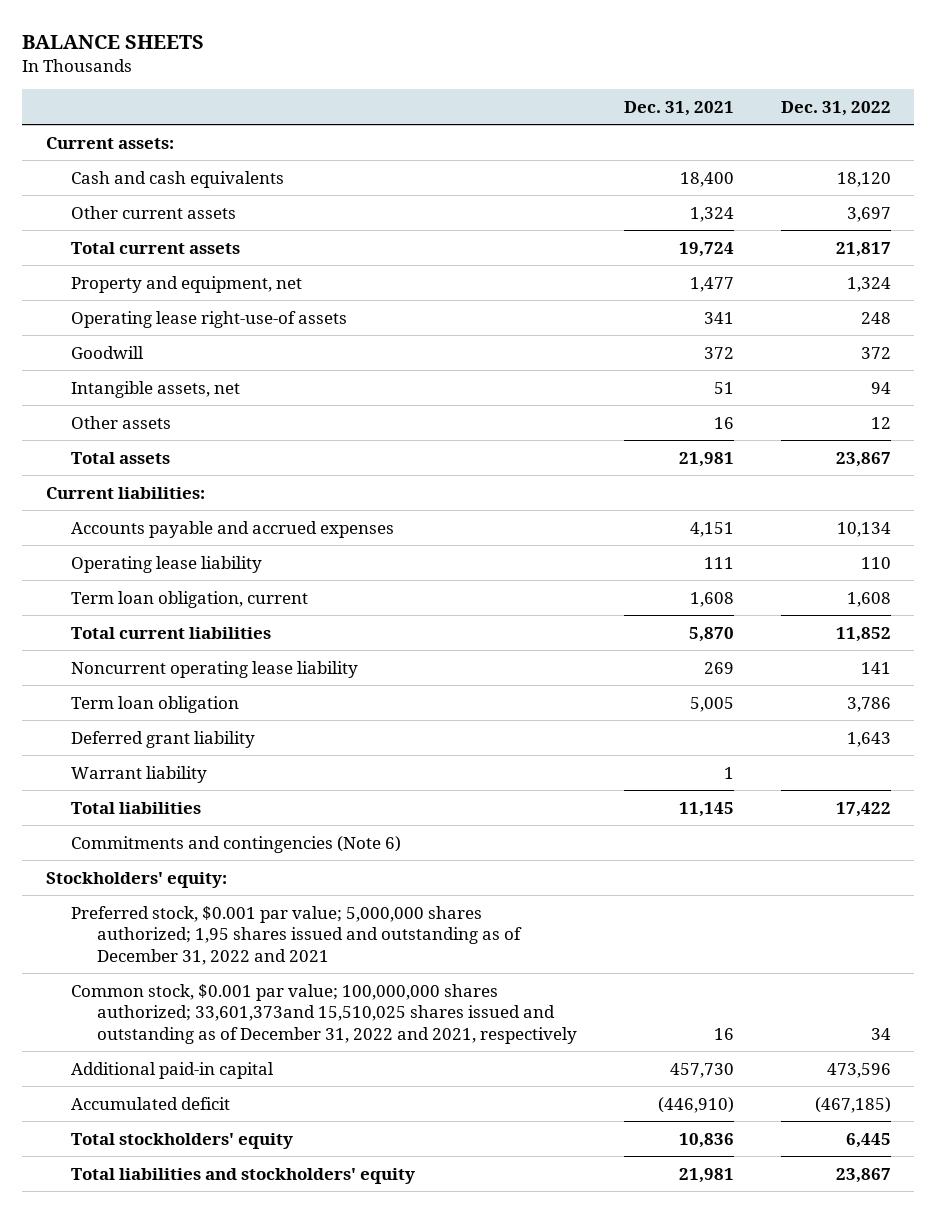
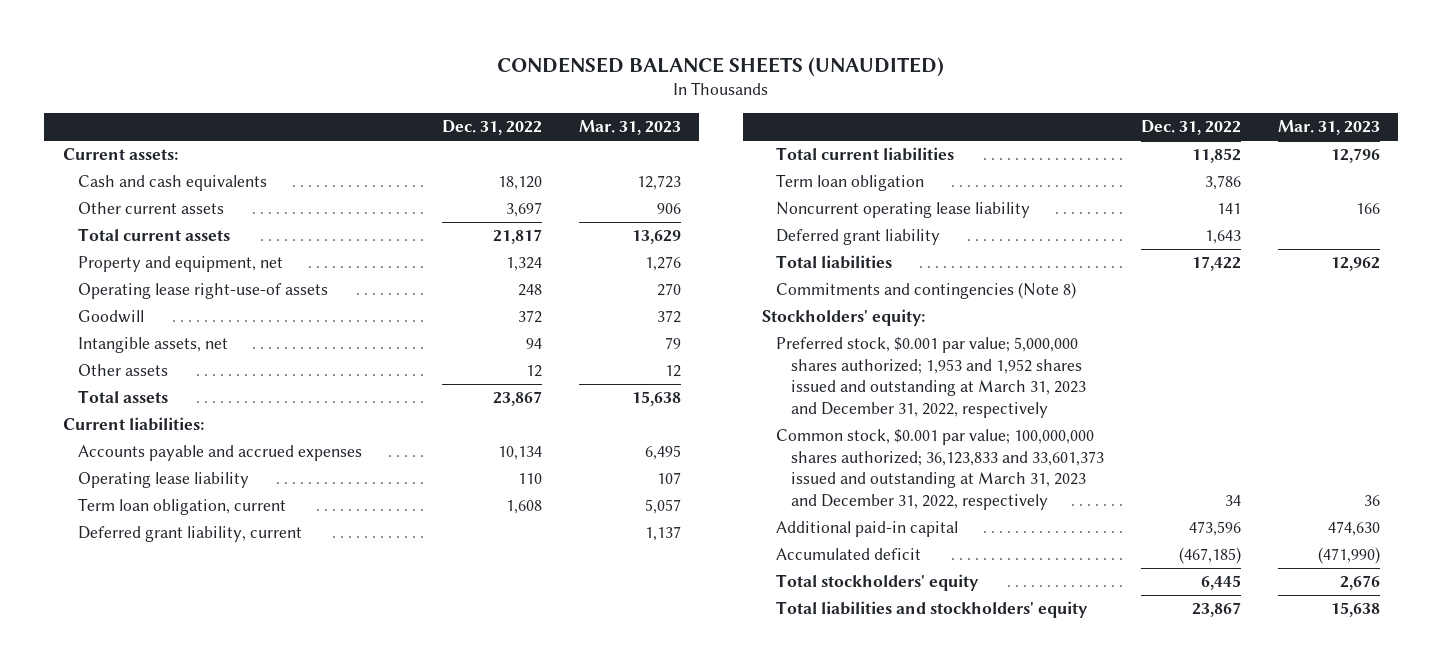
[22,34,205,49] BALANCE SHEETS -> [497,56,945,77] CONDENSED BALANCE SHEETS (UNAUDITED)
[623,100,734,116] Dec. 31, 2021 -> none
none -> [578,120,681,136] Mar. 31, 2023
none -> [77,526,302,543] Deferred grant liability, current
[71,660,359,678] Noncurrent operating lease liability -> [776,202,1031,219] Noncurrent operating lease liability
[71,765,208,783] Warrant liability -> none
[71,835,402,853] Commitments and contingencies (Note 6) -> [776,282,1077,300] Commitments and contingencies (Note 8)
[71,905,523,965] Preferred stock, $0.001 par value; 5,000,000 shares authorized; 1,95 shares issued and outstanding as of December 31, 2022 and 2021 -> [776,337,1087,418] Preferred stock, $0.001 par value; 5,000,000 shares authorized; 1,953 and 1,952 shares issued and outstanding at March 31, 2023 and December 31, 2022, respectively
[71,983,578,1044] Common stock, $0.001 par value; 100,000,000 shares authorized; 33,601,373and 15,510,025 shares issued and outstanding as of December 31, 2022 and 2021, respectively -> [776,429,1105,510] Common stock, $0.001 par value; 100,000,000 shares authorized; 36,123,833 and 33,601,373 issued and outstanding at March 31, 2023 and December 31, 2022, respectively

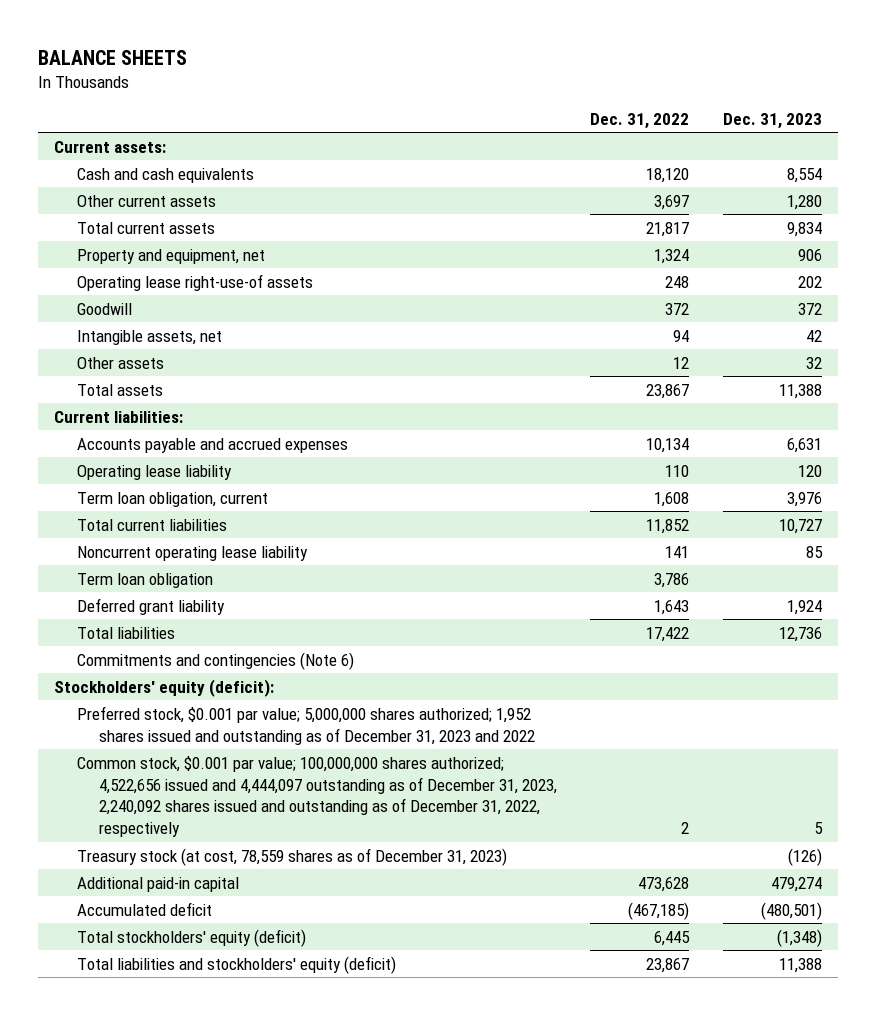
[497,56,945,77] CONDENSED BALANCE SHEETS (UNAUDITED) -> [37,49,187,65] BALANCE SHEETS
[578,120,681,136] Mar. 31, 2023 -> none
none -> [722,112,822,129] Dec. 31, 2023
[77,526,302,543] Deferred grant liability, current -> none
[776,174,925,192] Term loan obligation -> [76,572,213,588] Term loan obligation
[776,282,1077,300] Commitments and contingencies (Note 8) -> [76,651,354,670] Commitments and contingencies (Note 6)
[761,309,925,327] Stockholders' equity: -> [54,678,275,697] Stockholders' equity (deficit):
[776,337,1087,418] Preferred stock, $0.001 par value; 5,000,000 shares authorized; 1,953 and 1,952 shares issued and outstanding at March 31, 2023 and December 31, 2022, respectively -> [76,705,536,745] Preferred stock, $0.001 par value; 5,000,000 shares authorized; 1,952 shares issued and outstanding as of December 31, 2023 and 2022
[776,429,1105,510] Common stock, $0.001 par value; 100,000,000 shares authorized; 36,123,833 and 33,601,373 issued and outstanding at March 31, 2023 and December 31, 2022, respectively -> [76,755,558,838] Common stock, $0.001 par value; 100,000,000 shares authorized; 4,522,656 issued and 4,444,097 outstanding as of December 31, 2023, 2,240,092 shares issued and outstanding as of December 31, 2022, respectively
[1224,494,1241,506] 34 -> [681,822,690,835] 2
none -> [76,847,507,866] Treasury stock (at cost, 78,559 shares as of December 31, 2023)
[1188,521,1241,537] 473,596 -> [638,876,690,892] 473,628
[776,574,980,592] Total stockholders' equity -> [76,928,306,947] Total stockholders' equity (deficit)
[776,601,1089,619] Total liabilities and stockholders' equity -> [76,955,396,974] Total liabilities and stockholders' equity (deficit)

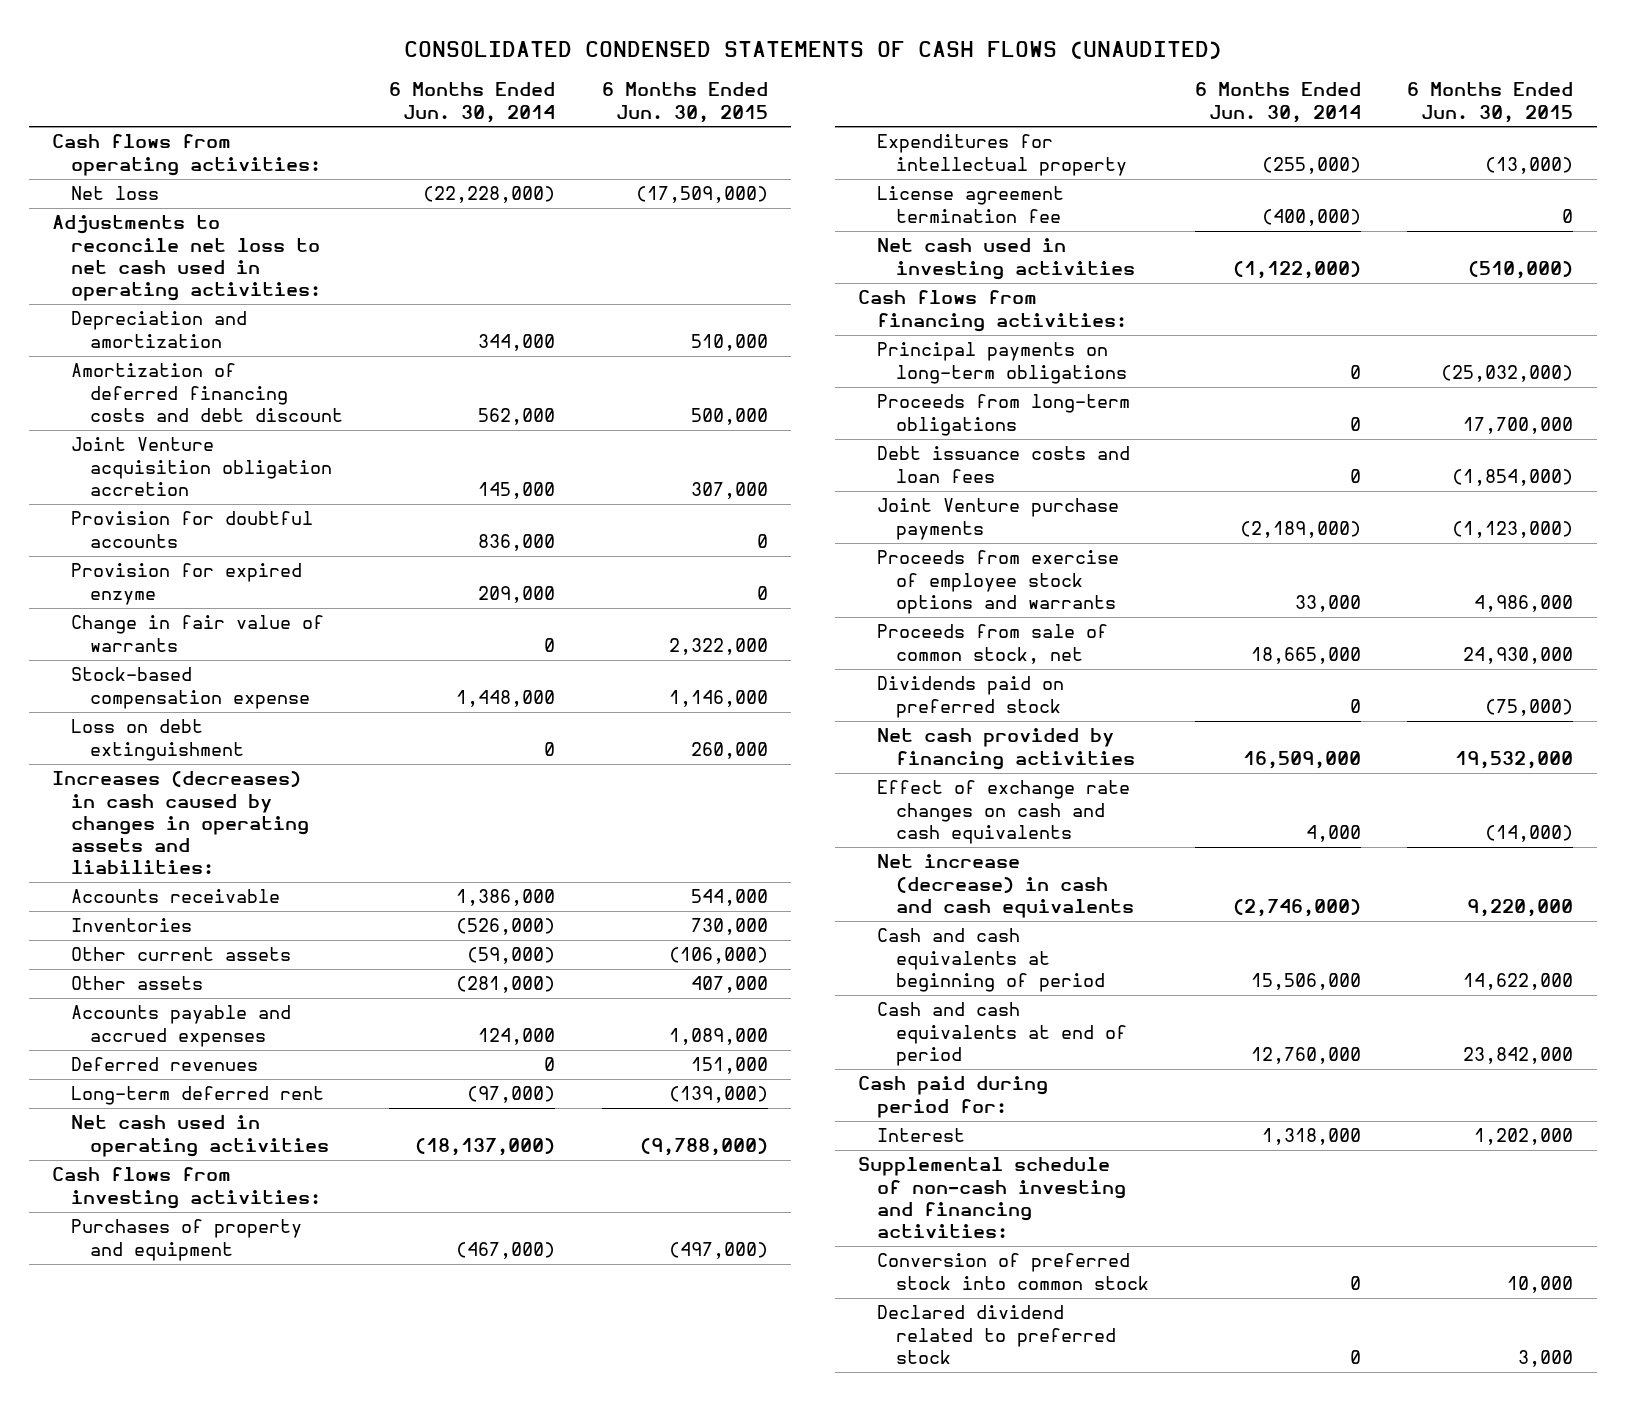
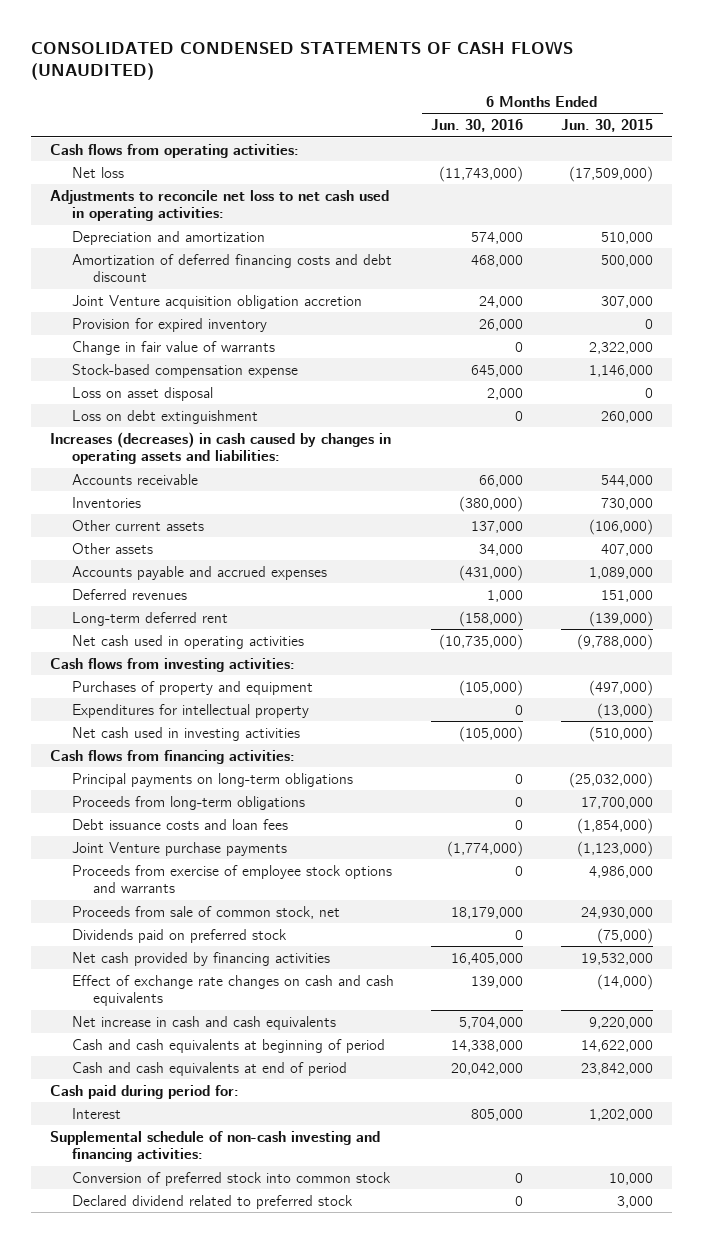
[389,82,556,123] 6 Months Ended Jun. 30, 2014 -> none
none -> [431,119,524,133] Jun. 30, 2016
[71,511,314,548] Provision for doubtful accounts -> none
[71,563,303,605] Provision for expired enzyme -> [71,317,267,332] Provision for expired inventory
none -> [71,386,213,401] Loss on asset disposal
[877,186,1065,223] License agreement termination fee -> none
[877,854,1135,918] Net increase (decrease) in cash and cash equivalents -> [71,1015,336,1030] Net increase in cash and cash equivalents

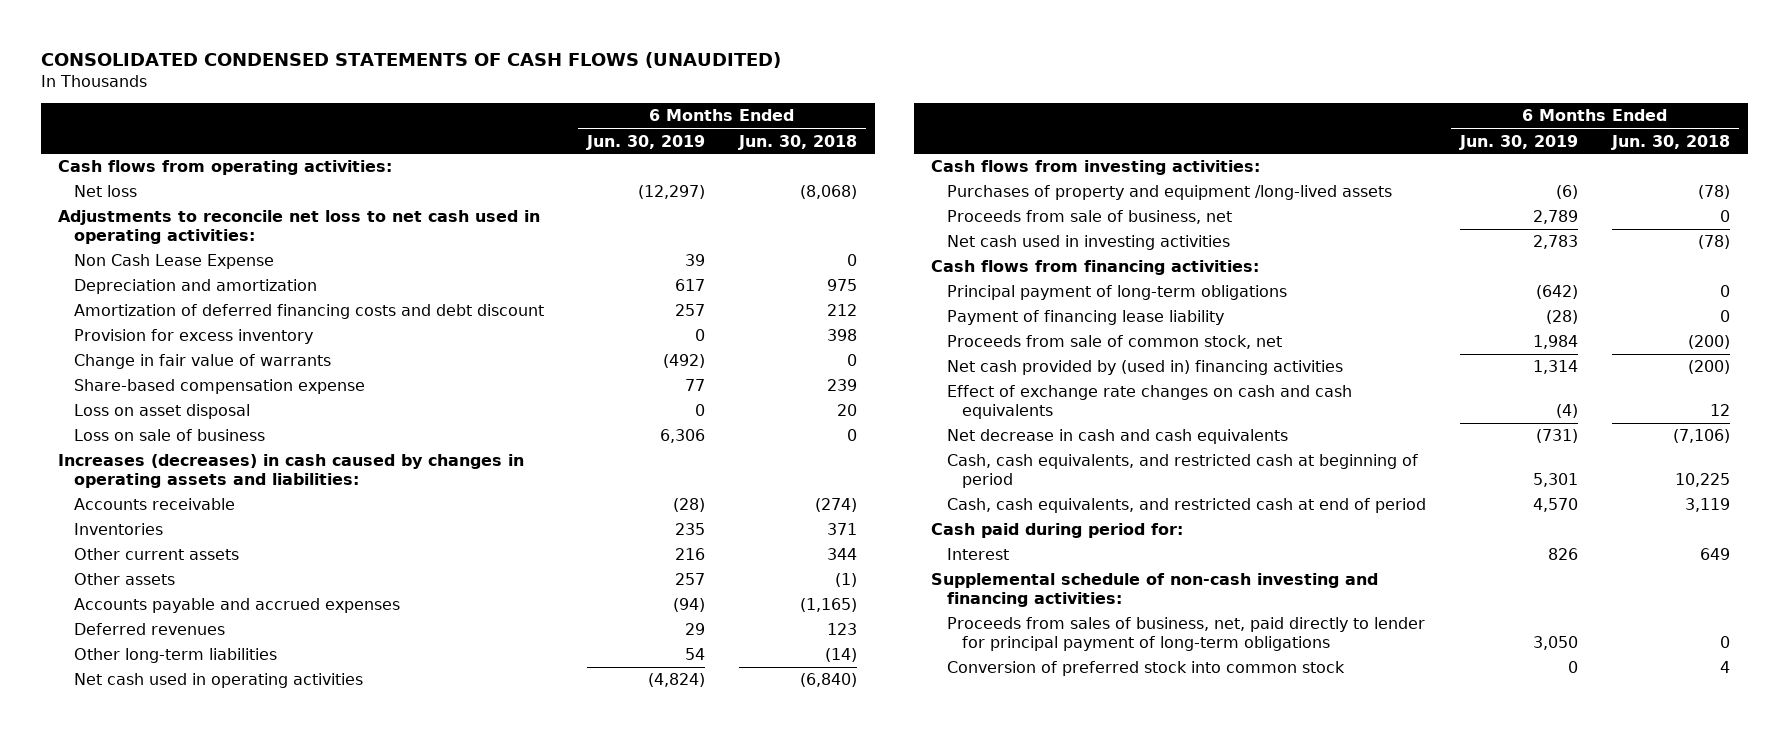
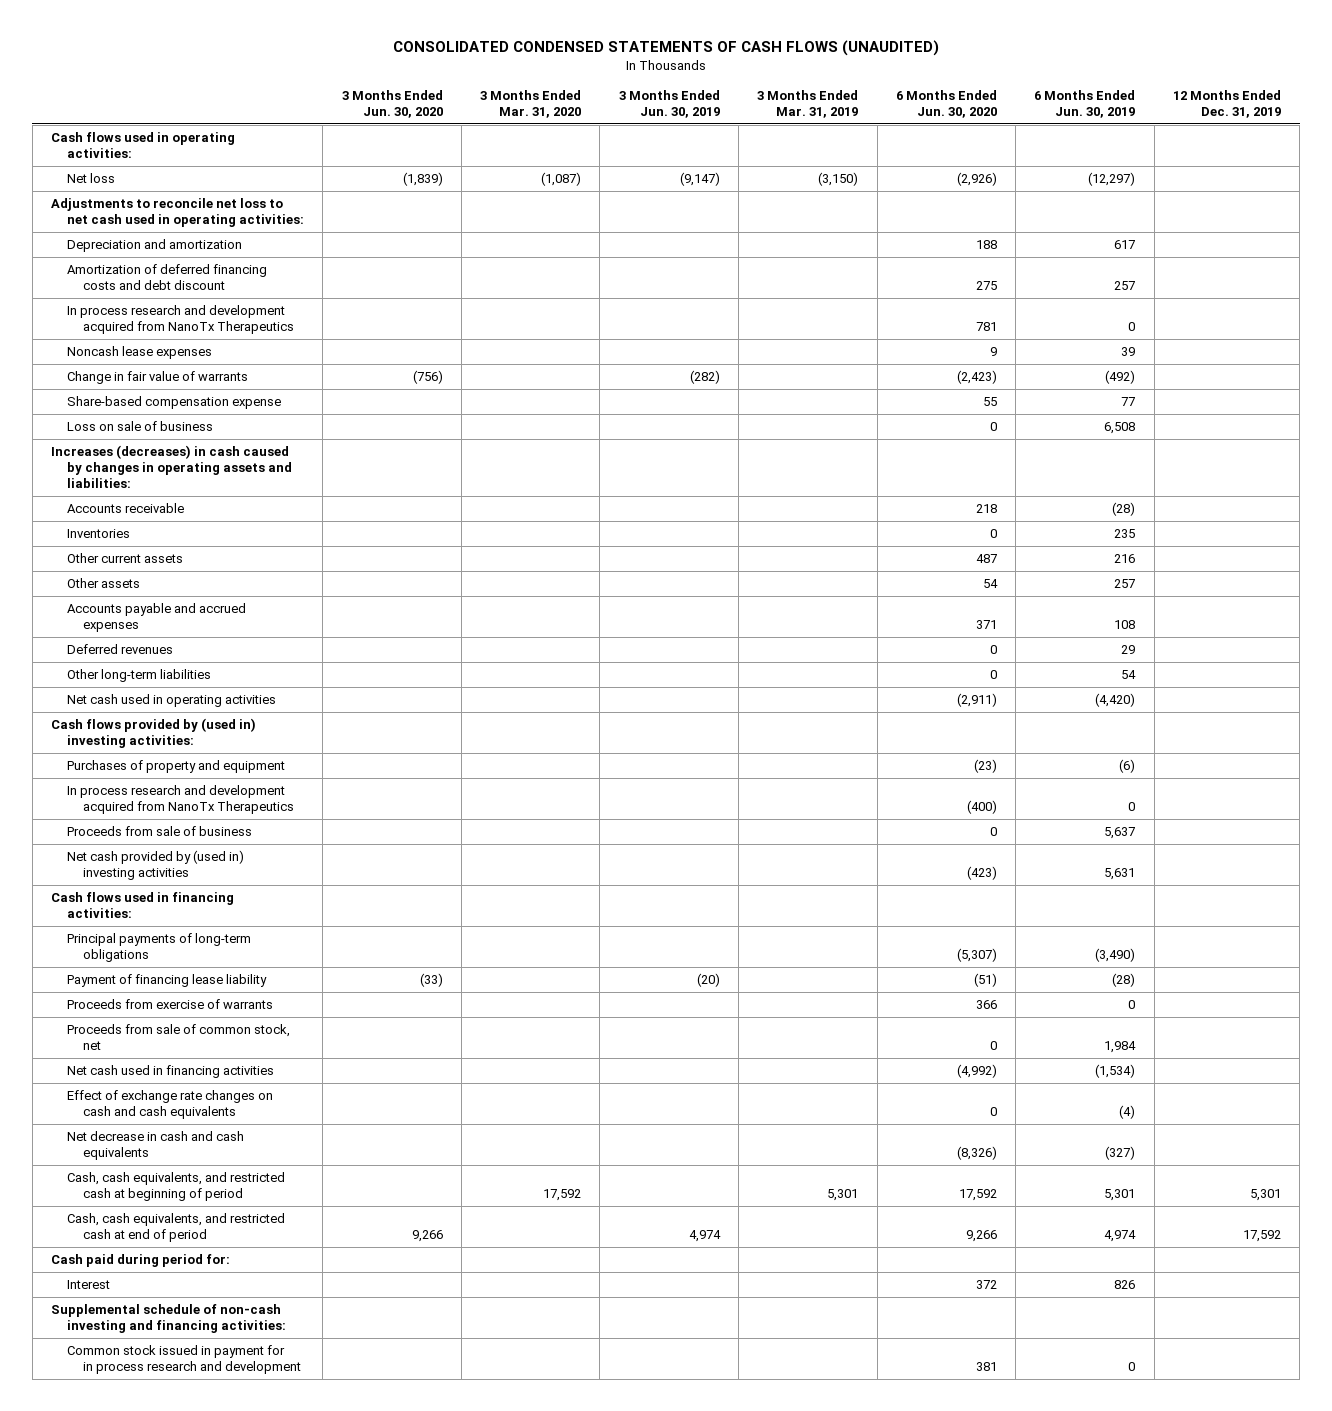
[738,134,858,150] Jun. 30, 2018 -> none
none -> [341,89,443,119] 3 Months Ended Jun. 30, 2020
none -> [480,89,582,119] 3 Months Ended Mar. 31, 2020
none -> [618,89,720,119] 3 Months Ended Jun. 30, 2019
none -> [757,89,859,119] 3 Months Ended Mar. 31, 2019
none -> [895,89,997,119] 6 Months Ended Jun. 30, 2020
none -> [1172,89,1281,119] 12 Months Ended Dec. 31, 2019
[58,160,393,176] Cash flows from operating activities: -> [51,131,236,159] Cash flows used in operating activities:
[73,254,274,270] Non Cash Lease Expense -> none
[73,329,313,345] Provision for excess inventory -> none
none -> [67,304,295,335] In process research and development acquired from NanoTx Therapeutics
none -> [67,345,213,359] Noncash lease expenses
[73,429,265,442] Loss on sale of business -> none
[73,404,250,420] Loss on asset disposal -> [67,420,214,431] Loss on sale of business
[695,404,706,417] 0 -> [1104,421,1136,434] 6,508
[673,598,706,613] (94) -> [1114,620,1136,630] 108
[648,673,706,688] (4,824) -> [1095,692,1136,707] (4,420)
[931,160,1261,176] Cash flows from investing activities: -> [51,717,257,749] Cash flows provided by (used in) investing activities:
[946,185,1392,201] Purchases of property and equipment /long-lived assets -> [67,759,286,773] Purchases of property and equipment
none -> [67,784,295,815] In process research and development acquired from NanoTx Therapeutics
[946,210,1232,225] Proceeds from sale of business, net -> [67,825,253,836] Proceeds from sale of business
[1533,210,1579,225] 2,789 -> [1104,826,1136,839] 5,637
[946,235,1230,251] Net cash used in investing activities -> [67,849,245,881] Net cash provided by (used in) investing activities
[1533,235,1579,250] 2,783 -> [1104,868,1136,881] 5,631
[931,260,1260,276] Cash flows from financing activities: -> [51,891,235,919] Cash flows used in financing activities:
[946,285,1287,301] Principal payment of long-term obligations -> [67,932,252,963] Principal payments of long-term obligations
[1536,285,1579,300] (642) -> [1095,948,1136,963] (3,490)
none -> [67,998,274,1009] Proceeds from exercise of warrants
[946,360,1343,376] Net cash provided by (used in) financing activities -> [67,1064,275,1078] Net cash used in financing activities
[1533,360,1579,375] 1,314 -> [1095,1063,1136,1078] (1,534)
[1536,429,1579,444] (731) -> [1105,1146,1136,1161] (327)
[1533,498,1579,513] 4,570 -> [1104,1230,1137,1243] 4,974
[946,617,1425,652] Proceeds from sales of business, net, paid directly to lender for principal payment of long-term obligations -> none
[946,661,1345,677] Conversion of preferred stock into common stock -> none
none -> [67,1344,302,1375] Common stock issued in payment for in process research and development

